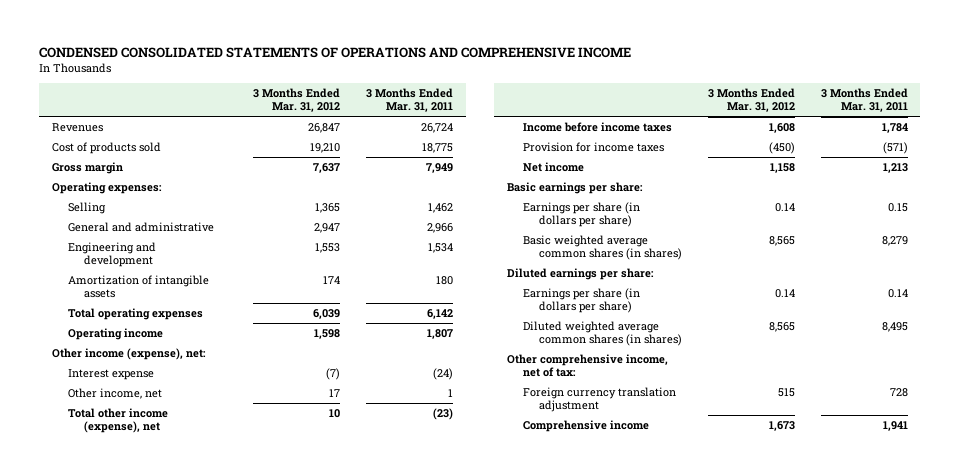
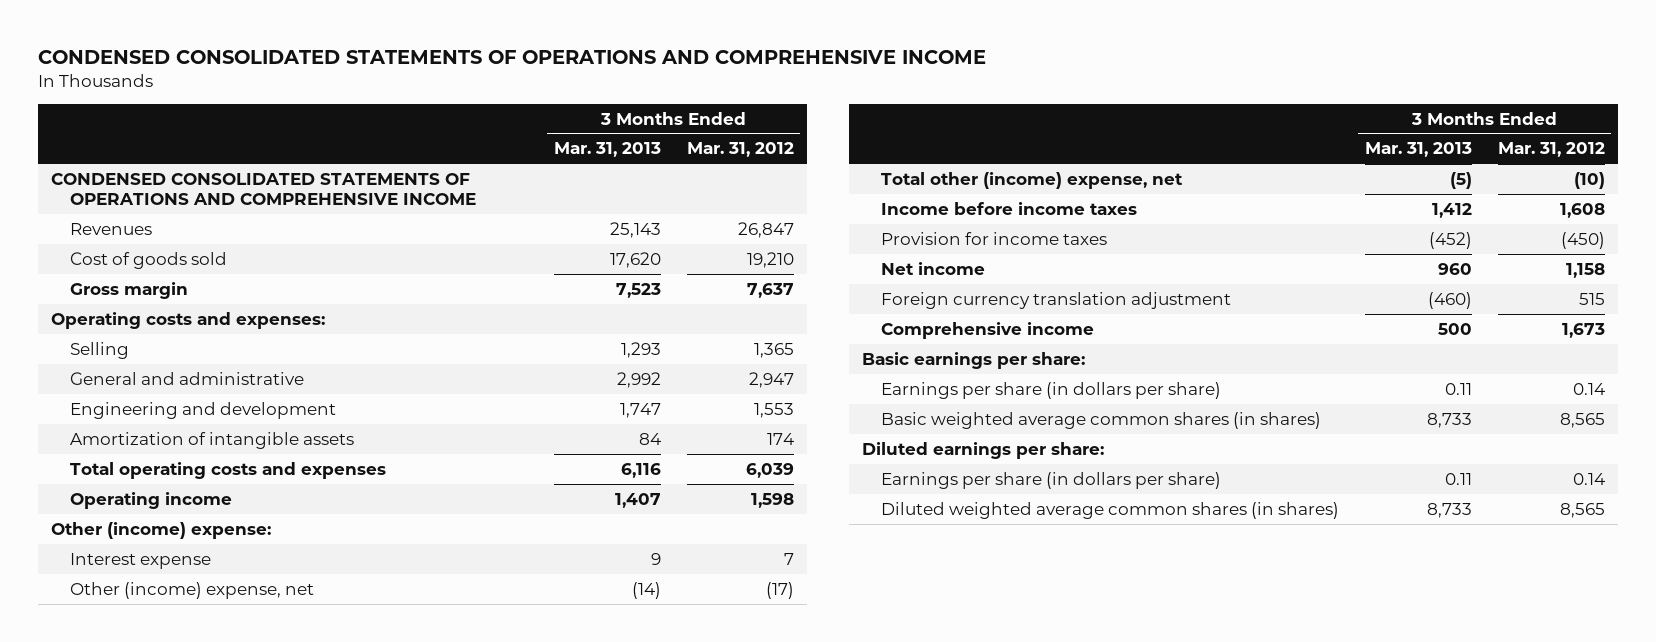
[365,87,453,113] 3 Months Ended Mar. 31, 2011 -> none
none -> [553,142,661,158] Mar. 31, 2013
none -> [50,172,476,206] CONDENSED CONSOLIDATED STATEMENTS OF OPERATIONS AND COMPREHENSIVE INCOME
[52,141,162,154] Cost of products sold -> [69,251,227,269] Cost of goods sold
[52,181,163,194] Operating expenses: -> [50,311,325,329] Operating costs and expenses:
[68,307,204,320] Total operating expenses -> [69,461,386,479] Total operating costs and expenses
[52,347,207,360] Other income (expense), net: -> [50,521,271,539] Other (income) expense:
[325,367,340,380] (7) -> [783,552,794,565] 7
[68,387,163,399] Other income, net -> [69,581,314,599] Other (income) expense, net
[328,388,340,397] 17 -> [765,581,794,599] (17)
[68,407,169,434] Total other income (expense), net -> [880,171,1183,189] Total other (income) expense, net
[328,408,340,418] 10 -> [1573,171,1605,189] (10)
[522,386,676,413] Foreign currency translation adjustment -> [880,291,1231,309] Foreign currency translation adjustment
[522,419,649,432] Comprehensive income -> [880,321,1094,339] Comprehensive income
[506,353,668,378] Other comprehensive income, net of tax: -> none

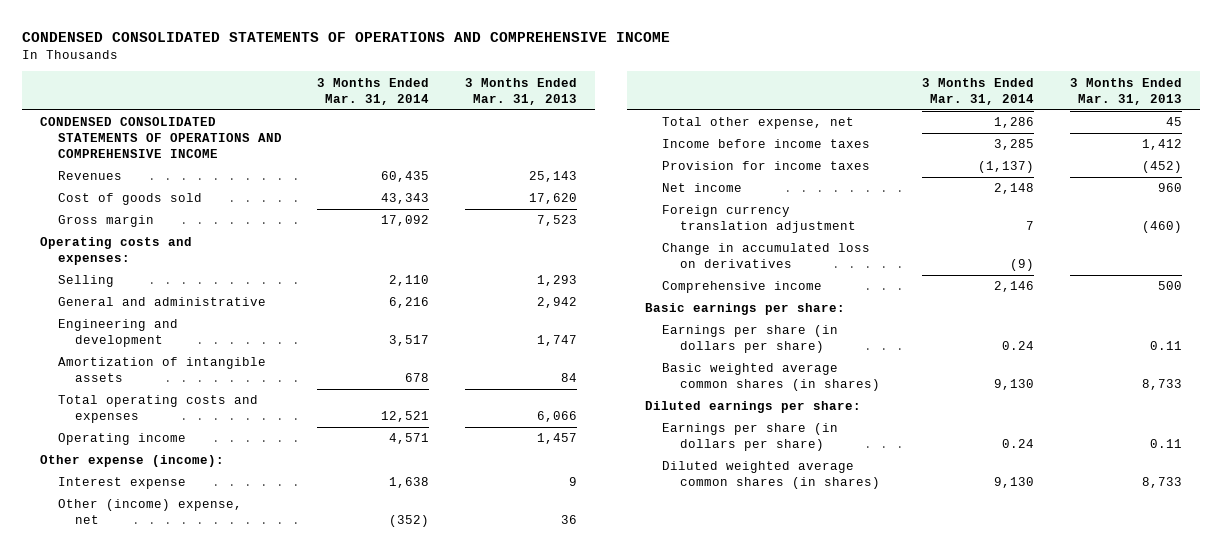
[686,142,794,158] Mar. 31, 2012 -> none
none -> [317,77,430,105] 3 Months Ended Mar. 31, 2014
[616,371,661,388] 2,992 -> [537,297,578,309] 2,942
[620,462,661,478] 6,116 -> [537,411,578,423] 6,066
[614,492,661,508] 1,407 -> [537,433,578,445] 1,457
[50,521,271,539] Other (income) expense: -> [39,455,224,468] Other expense (income):
[631,581,661,599] (14) -> [561,515,578,525] 36
[880,171,1183,189] Total other (income) expense, net -> [662,117,855,130] Total other expense, net
[1449,171,1472,189] (5) -> [1165,117,1182,127] 45
none -> [662,243,871,269] Change in accumulated loss on derivatives

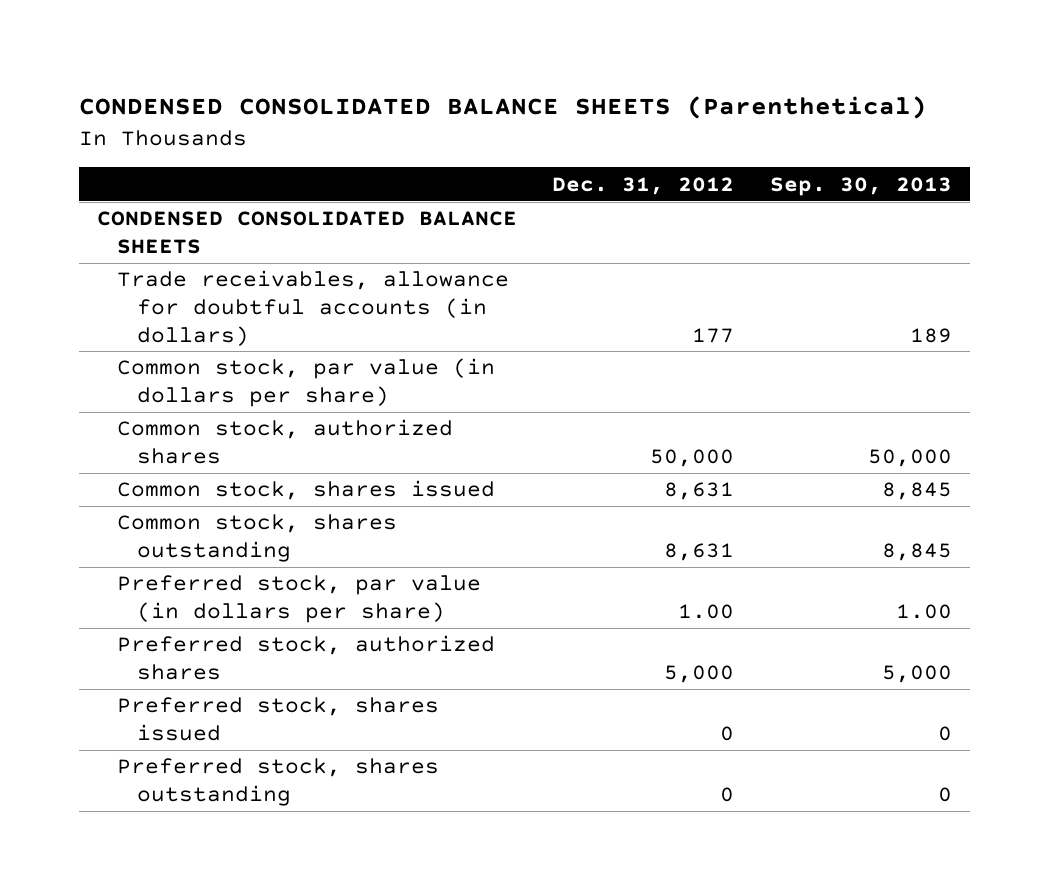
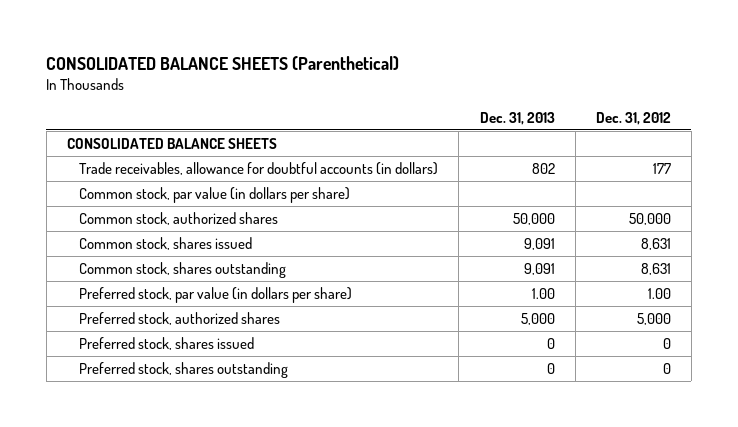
[78,95,927,119] CONDENSED CONSOLIDATED BALANCE SHEETS (Parenthetical) -> [46,55,400,70] CONSOLIDATED BALANCE SHEETS (Parenthetical)
[770,176,953,196] Sep. 30, 2013 -> none
none -> [479,111,555,125] Dec. 31, 2013
[96,211,517,254] CONDENSED CONSOLIDATED BALANCE SHEETS -> [67,137,278,149] CONSOLIDATED BALANCE SHEETS

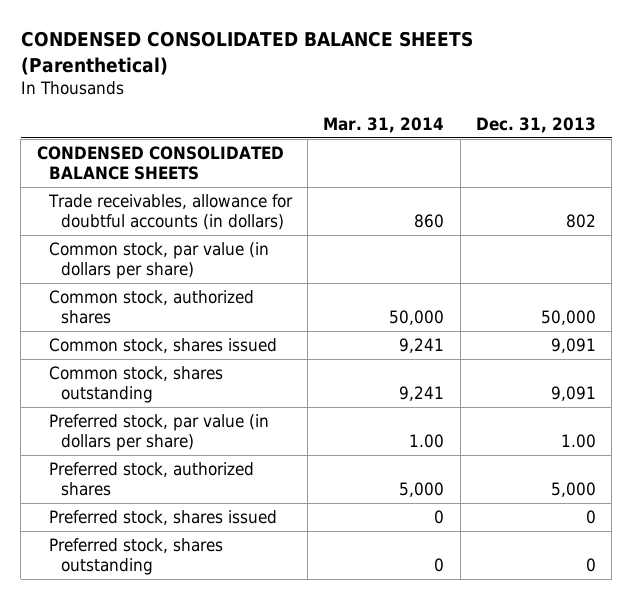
[46,55,400,70] CONSOLIDATED BALANCE SHEETS (Parenthetical) -> [20,31,473,75] CONDENSED CONSOLIDATED BALANCE SHEETS (Parenthetical)
[595,111,671,125] Dec. 31, 2012 -> none
none -> [323,116,445,133] Mar. 31, 2014
[67,137,278,149] CONSOLIDATED BALANCE SHEETS -> [36,145,284,180] CONDENSED CONSOLIDATED BALANCE SHEETS

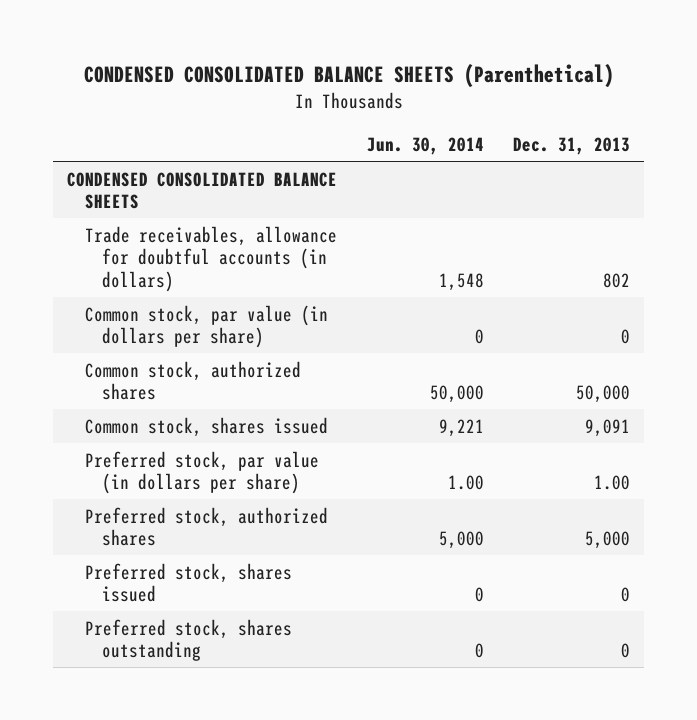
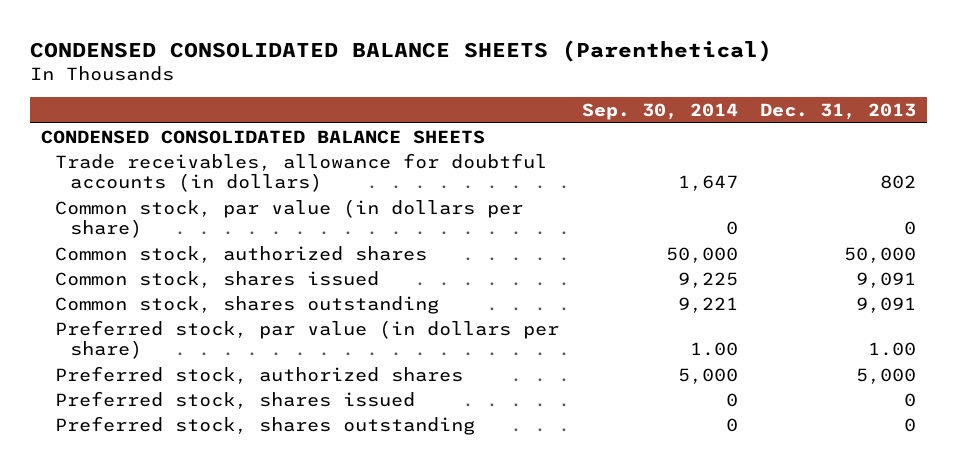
[366,136,484,155] Jun. 30, 2014 -> none
none -> [581,102,738,120] Sep. 30, 2014
none -> [55,295,440,314] Common stock, shares outstanding

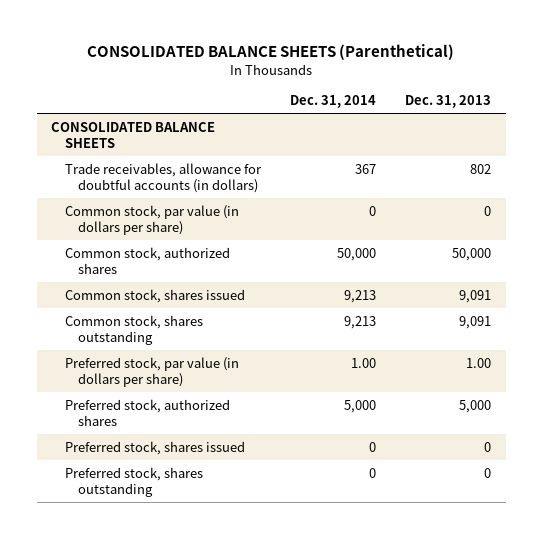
[29,39,772,62] CONDENSED CONSOLIDATED BALANCE SHEETS (Parenthetical) -> [87,43,455,60] CONSOLIDATED BALANCE SHEETS (Parenthetical)
[581,102,738,120] Sep. 30, 2014 -> none
none -> [290,95,377,109] Dec. 31, 2014
[40,129,485,144] CONDENSED CONSOLIDATED BALANCE SHEETS -> [51,121,216,149] CONSOLIDATED BALANCE SHEETS

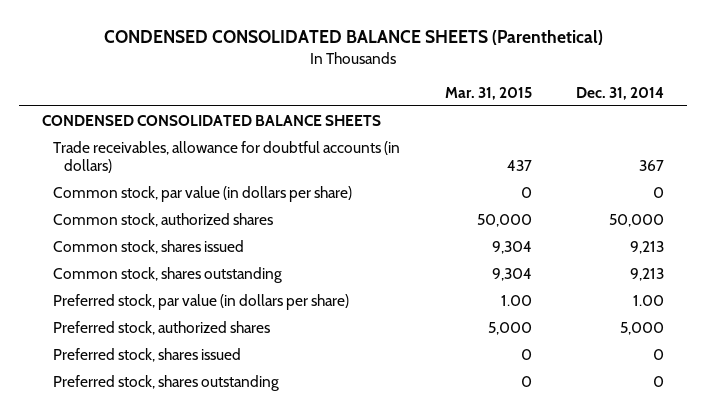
[87,43,455,60] CONSOLIDATED BALANCE SHEETS (Parenthetical) -> [104,30,604,46] CONDENSED CONSOLIDATED BALANCE SHEETS (Parenthetical)
[405,95,492,109] Dec. 31, 2013 -> none
none -> [444,86,532,100] Mar. 31, 2015
[51,121,216,149] CONSOLIDATED BALANCE SHEETS -> [41,114,381,126] CONDENSED CONSOLIDATED BALANCE SHEETS

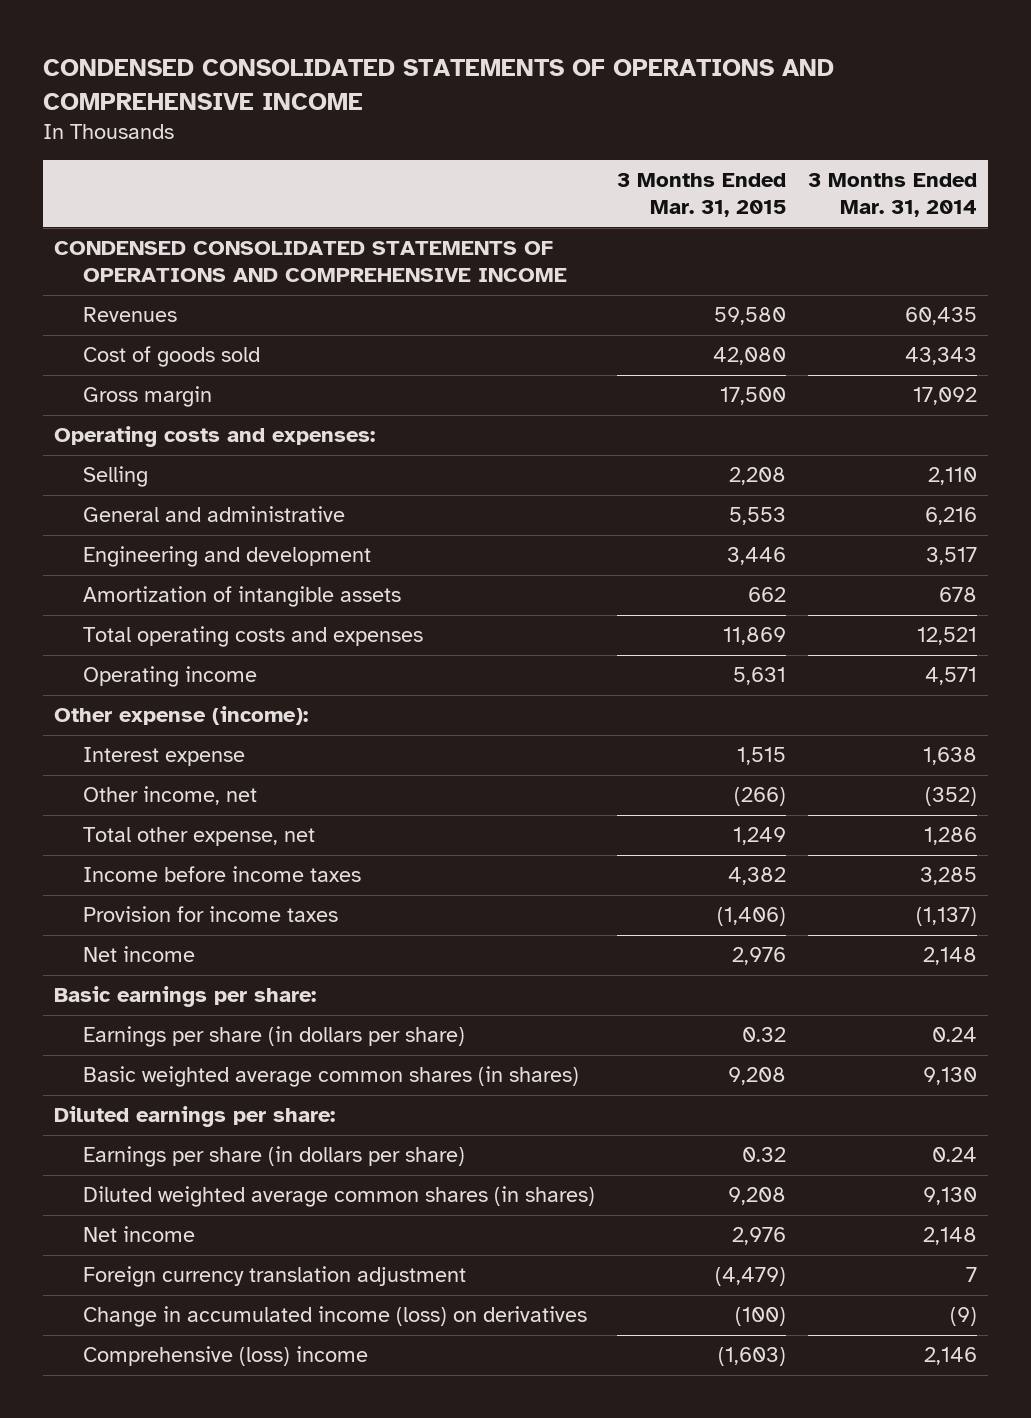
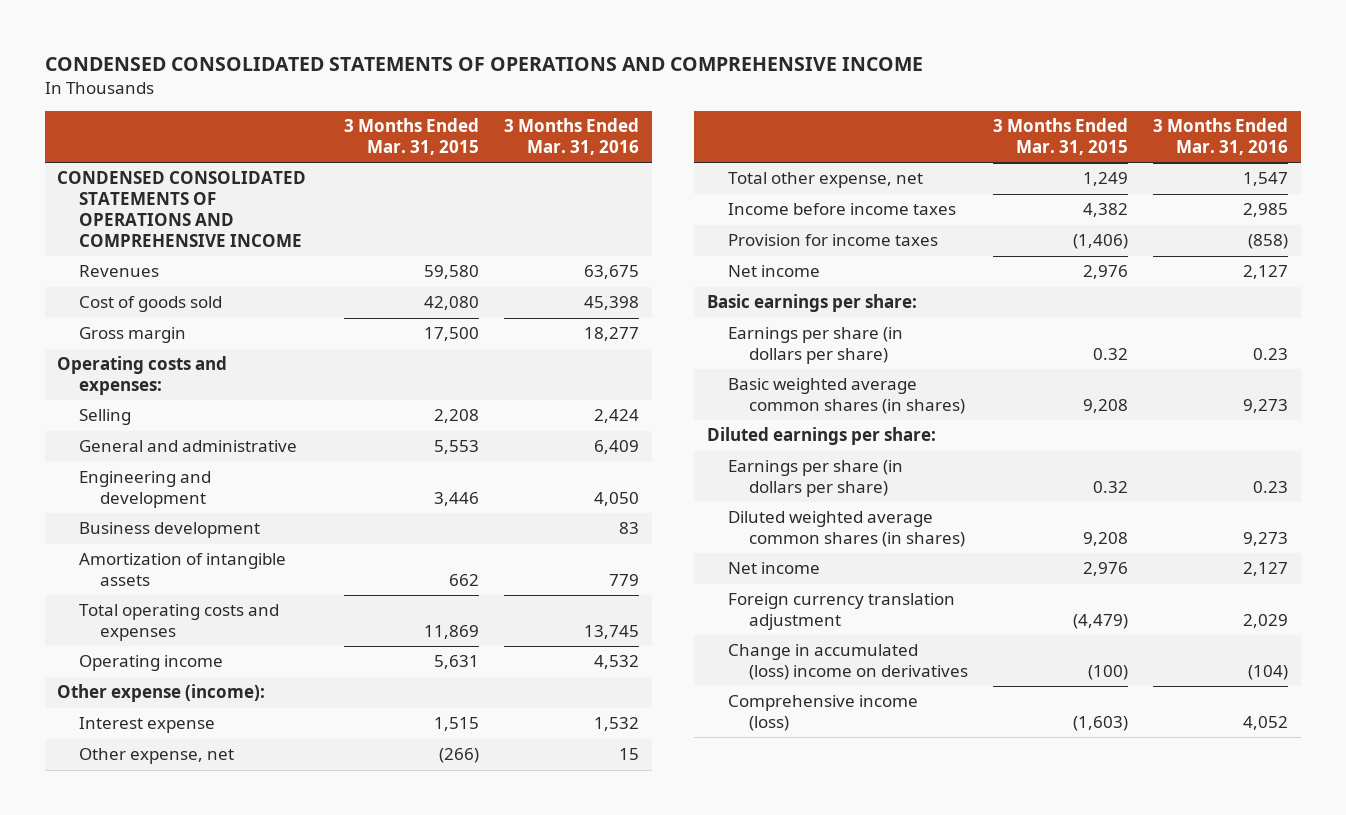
[808,173,978,218] 3 Months Ended Mar. 31, 2014 -> none
none -> [504,118,640,155] 3 Months Ended Mar. 31, 2016
none -> [78,522,260,539] Business development
[82,786,257,806] Other income, net -> [78,748,234,765] Other expense, net
[82,1306,587,1328] Change in accumulated income (loss) on derivatives -> [727,644,969,681] Change in accumulated (loss) income on derivatives
[82,1346,368,1367] Comprehensive (loss) income -> [727,695,918,732] Comprehensive income (loss)

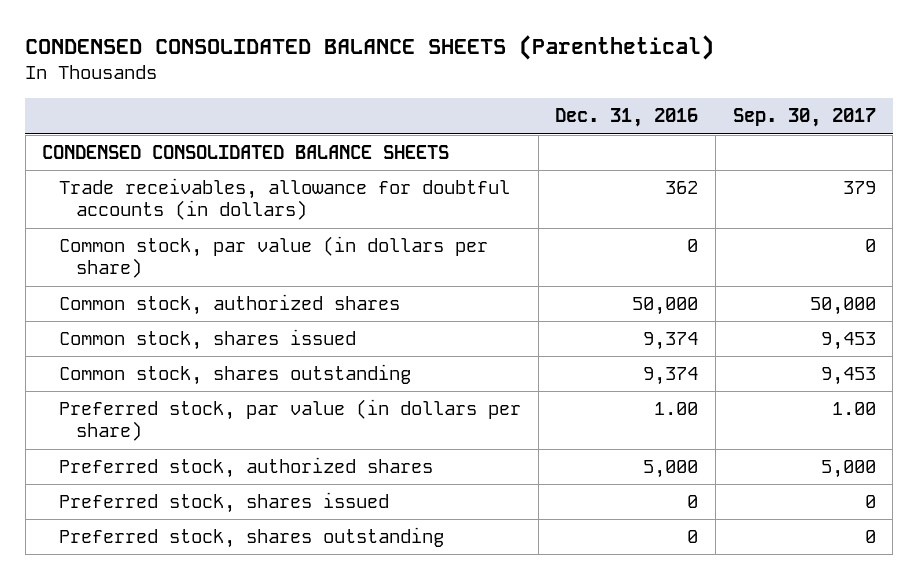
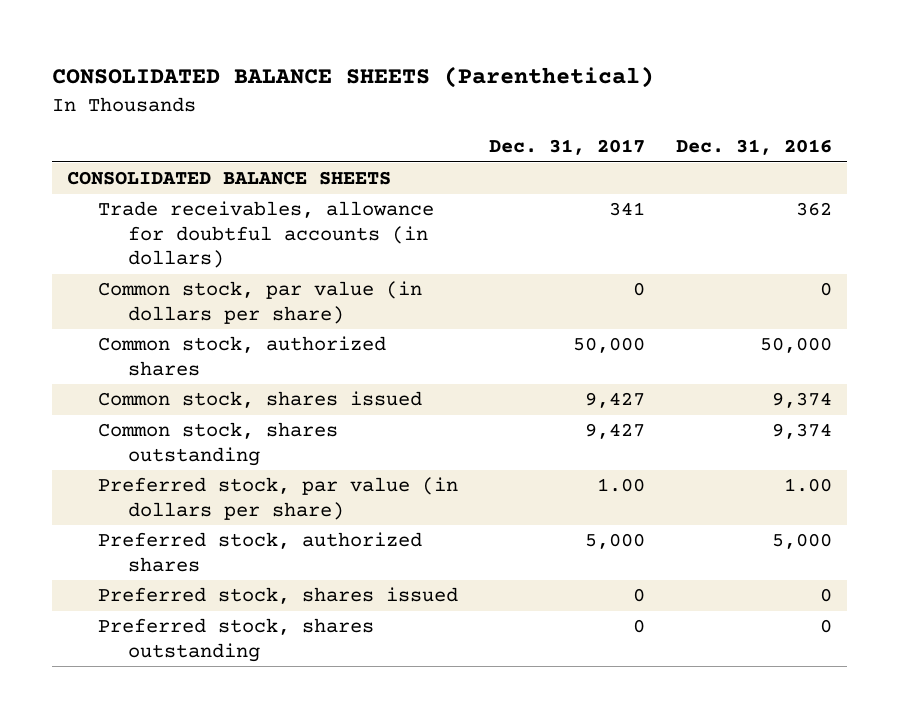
[25,35,715,61] CONDENSED CONSOLIDATED BALANCE SHEETS (Parenthetical) -> [51,66,654,89] CONSOLIDATED BALANCE SHEETS (Parenthetical)
[732,108,876,128] Sep. 30, 2017 -> none
none -> [488,139,645,156] Dec. 31, 2017
[42,145,450,160] CONDENSED CONSOLIDATED BALANCE SHEETS -> [67,171,392,186] CONSOLIDATED BALANCE SHEETS

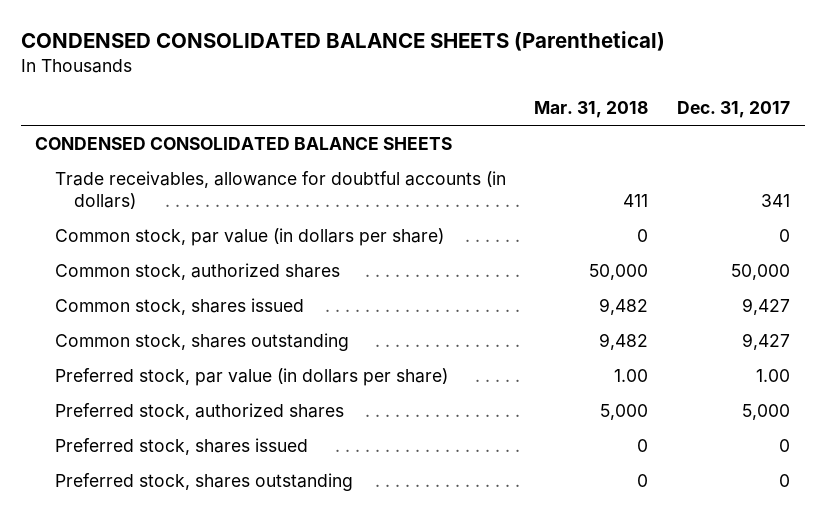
[51,66,654,89] CONSOLIDATED BALANCE SHEETS (Parenthetical) -> [20,31,665,52] CONDENSED CONSOLIDATED BALANCE SHEETS (Parenthetical)
[675,139,832,156] Dec. 31, 2016 -> none
none -> [534,100,649,118] Mar. 31, 2018
[67,171,392,186] CONSOLIDATED BALANCE SHEETS -> [35,137,453,151] CONDENSED CONSOLIDATED BALANCE SHEETS

